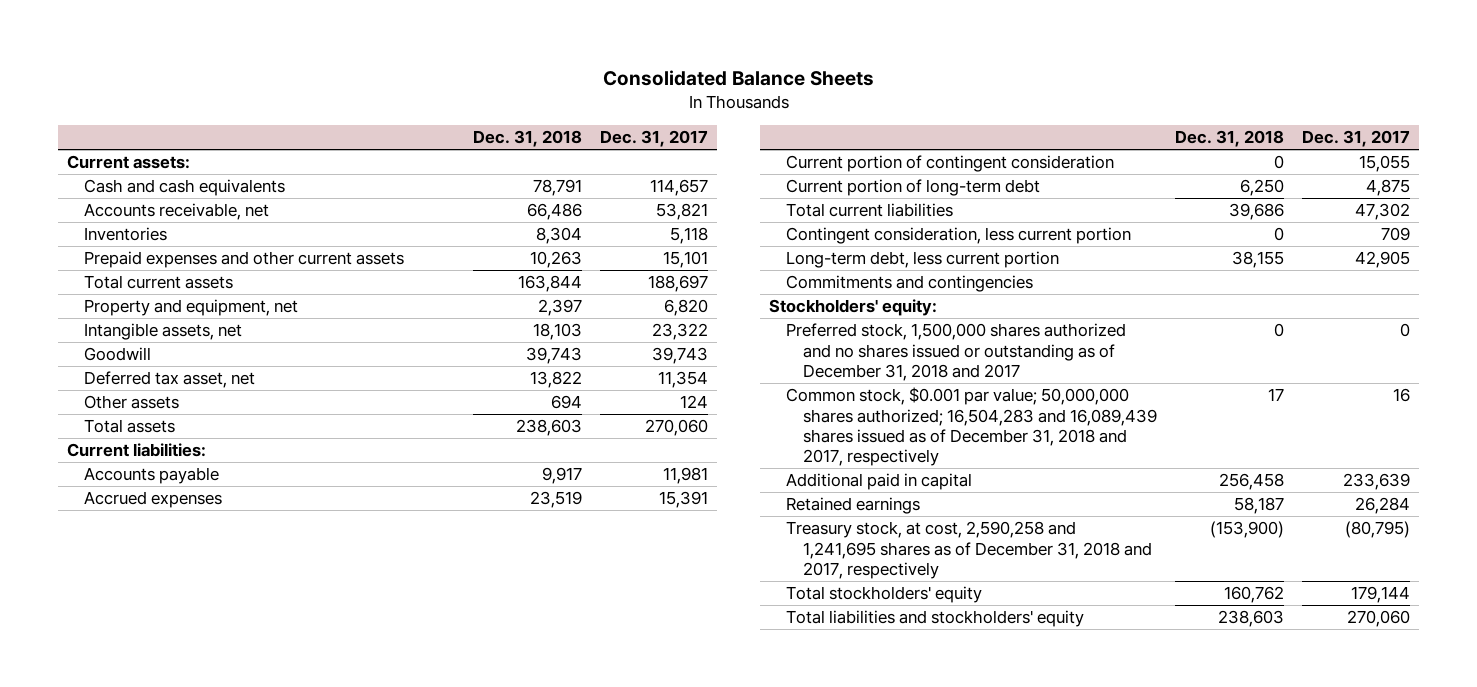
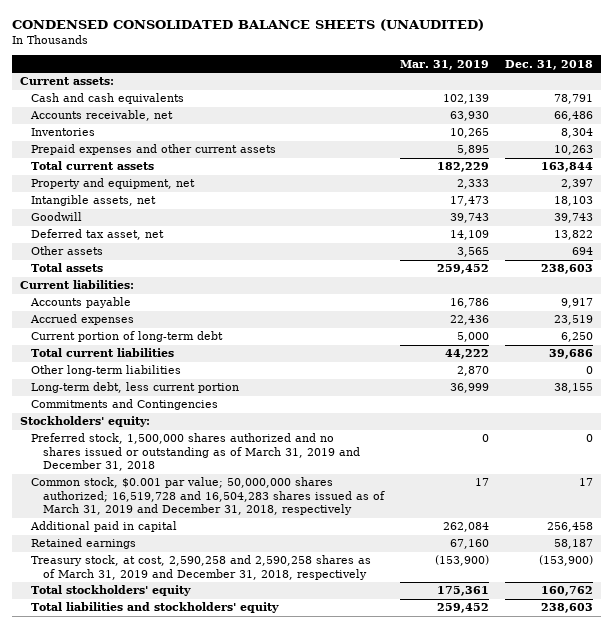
[602,69,874,86] Consolidated Balance Sheets -> [12,19,485,32] CONDENSED CONSOLIDATED BALANCE SHEETS (UNAUDITED)
[600,129,709,147] Dec. 31, 2017 -> none
none -> [399,59,489,70] Mar. 31, 2019
[786,155,1115,173] Current portion of contingent consideration -> none
[786,227,1132,245] Contingent consideration, less current portion -> none
none -> [31,365,182,377] Other long-term liabilities
[786,275,1034,293] Commitments and contingencies -> [31,399,219,411] Commitments and Contingencies
[786,323,1127,381] Preferred stock, 1,500,000 shares authorized and no shares issued or outstanding as of December 31, 2018 and 2017 -> [31,433,360,472] Preferred stock, 1,500,000 shares authorized and no shares issued or outstanding as of March 31, 2019 and December 31, 2018
[786,387,1158,467] Common stock, $0.001 par value; 50,000,000 shares authorized; 16,504,283 and 16,089,439 shares issued as of December 31, 2018 and 2017, respectively -> [31,477,385,516] Common stock, $0.001 par value; 50,000,000 shares authorized; 16,519,728 and 16,504,283 shares issued as of March 31, 2019 and December 31, 2018, respectively
[786,521,1153,579] Treasury stock, at cost, 2,590,258 and 1,241,695 shares as of December 31, 2018 and 2017, respectively -> [31,555,372,580] Treasury stock, at cost, 2,590,258 and 2,590,258 shares as of March 31, 2019 and December 31, 2018, respectively

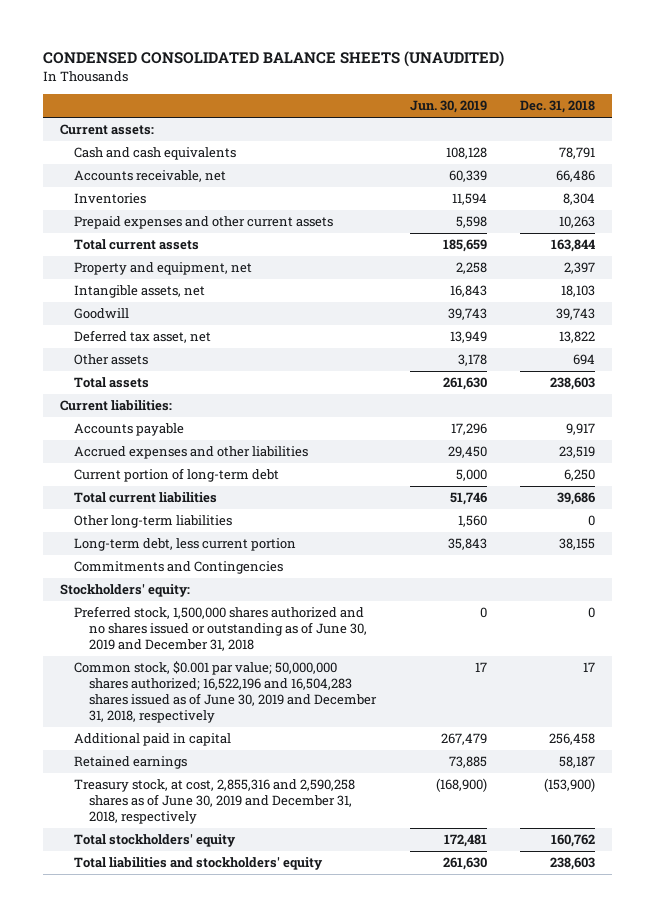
[399,59,489,70] Mar. 31, 2019 -> none
none -> [409,100,487,114] Jun. 30, 2019
[30,314,135,326] Accrued expenses -> [74,446,309,460] Accrued expenses and other liabilities
[31,433,360,472] Preferred stock, 1,500,000 shares authorized and no shares issued or outstanding as of March 31, 2019 and December 31, 2018 -> [74,606,368,651] Preferred stock, 1,500,000 shares authorized and no shares issued or outstanding as of June 30, 2019 and December 31, 2018
[31,477,385,516] Common stock, $0.001 par value; 50,000,000 shares authorized; 16,519,728 and 16,504,283 shares issued as of March 31, 2019 and December 31, 2018, respectively -> [74,661,378,723] Common stock, $0.001 par value; 50,000,000 shares authorized; 16,522,196 and 16,504,283 shares issued as of June 30, 2019 and December 31, 2018, respectively
[31,555,372,580] Treasury stock, at cost, 2,590,258 and 2,590,258 shares as of March 31, 2019 and December 31, 2018, respectively -> [74,779,356,824] Treasury stock, at cost, 2,855,316 and 2,590,258 shares as of June 30, 2019 and December 31, 2018, respectively

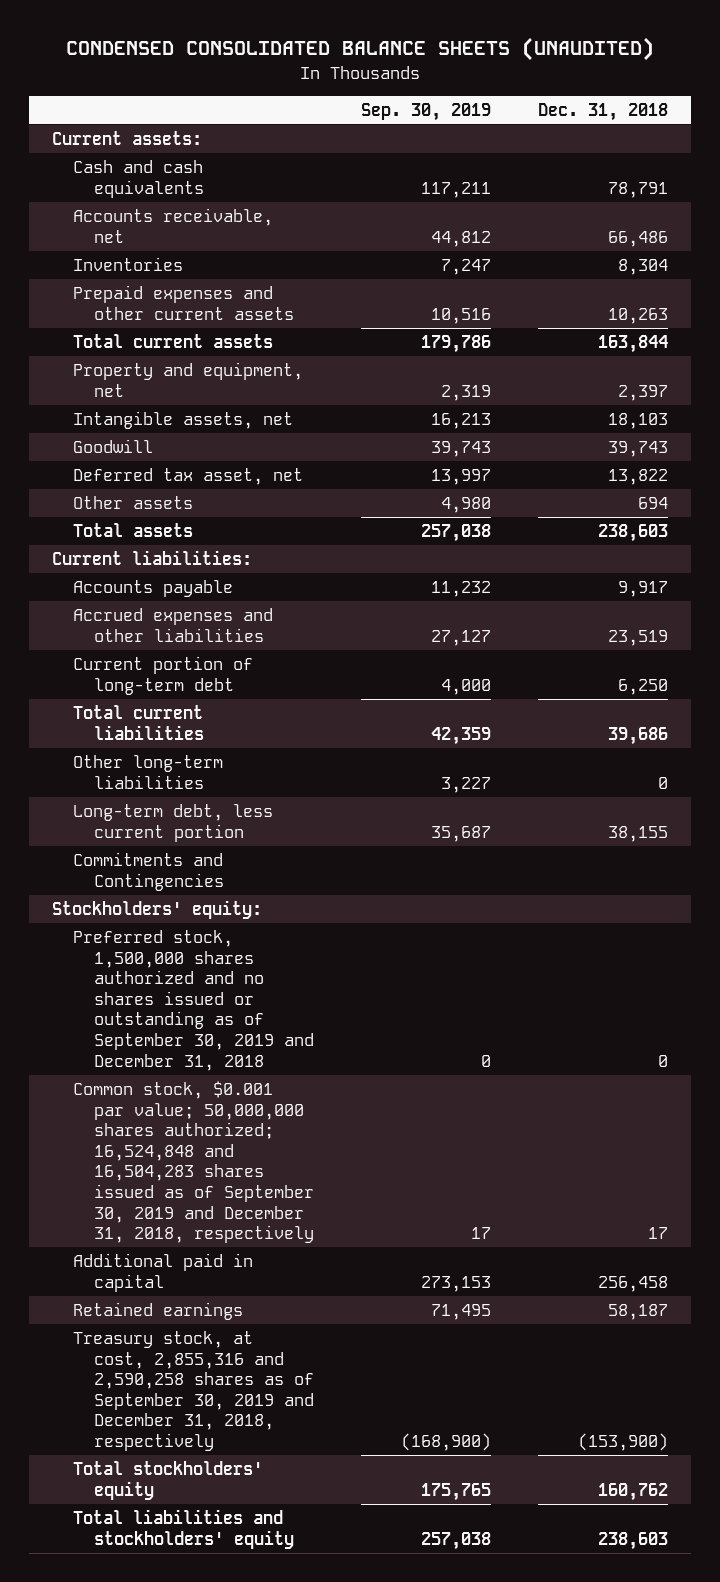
[409,100,487,114] Jun. 30, 2019 -> none
none -> [361,102,492,121] Sep. 30, 2019
[74,606,368,651] Preferred stock, 1,500,000 shares authorized and no shares issued or outstanding as of June 30, 2019 and December 31, 2018 -> [73,930,315,1071] Preferred stock, 1,500,000 shares authorized and no shares issued or outstanding as of September 30, 2019 and December 31, 2018
[74,661,378,723] Common stock, $0.001 par value; 50,000,000 shares authorized; 16,522,196 and 16,504,283 shares issued as of June 30, 2019 and December 31, 2018, respectively -> [73,1081,315,1244] Common stock, $0.001 par value; 50,000,000 shares authorized; 16,524,848 and 16,504,283 shares issued as of September 30, 2019 and December 31, 2018, respectively
[74,779,356,824] Treasury stock, at cost, 2,855,316 and 2,590,258 shares as of June 30, 2019 and December 31, 2018, respectively -> [73,1331,315,1451] Treasury stock, at cost, 2,855,316 and 2,590,258 shares as of September 30, 2019 and December 31, 2018, respectively

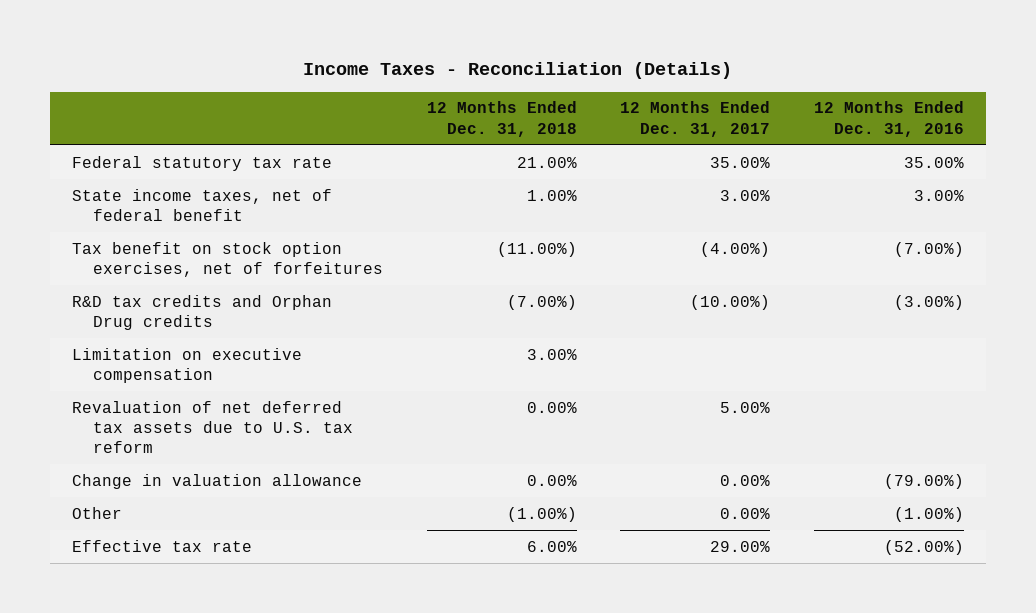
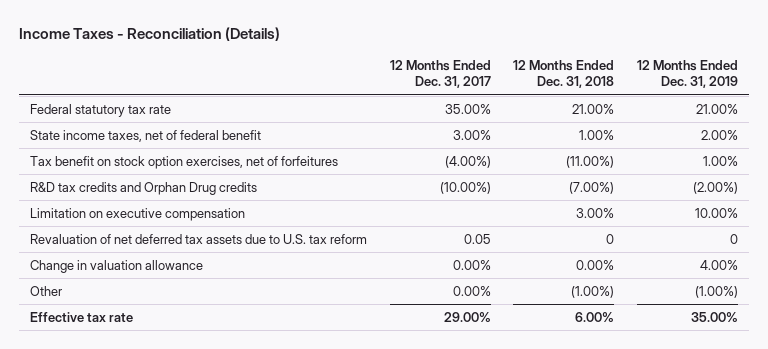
[814,101,965,137] 12 Months Ended Dec. 31, 2016 -> none
none -> [636,59,738,89] 12 Months Ended Dec. 31, 2019
[526,401,577,413] 0.00% -> [606,233,615,244] 0
[720,401,771,413] 5.00% -> [463,233,491,244] 0.05

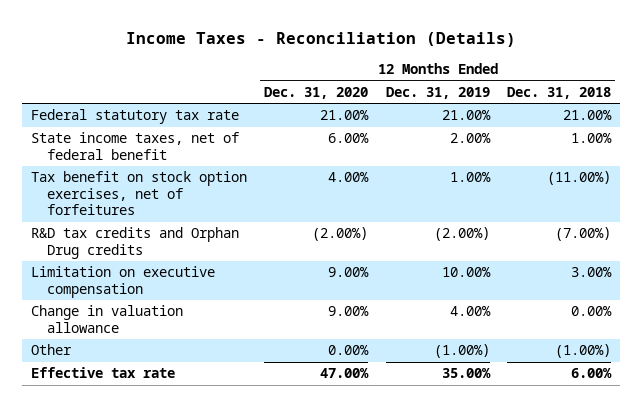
[389,59,491,89] 12 Months Ended Dec. 31, 2017 -> none
none -> [264,86,369,99] Dec. 31, 2020
[30,233,368,244] Revaluation of net deferred tax assets due to U.S. tax reform -> none

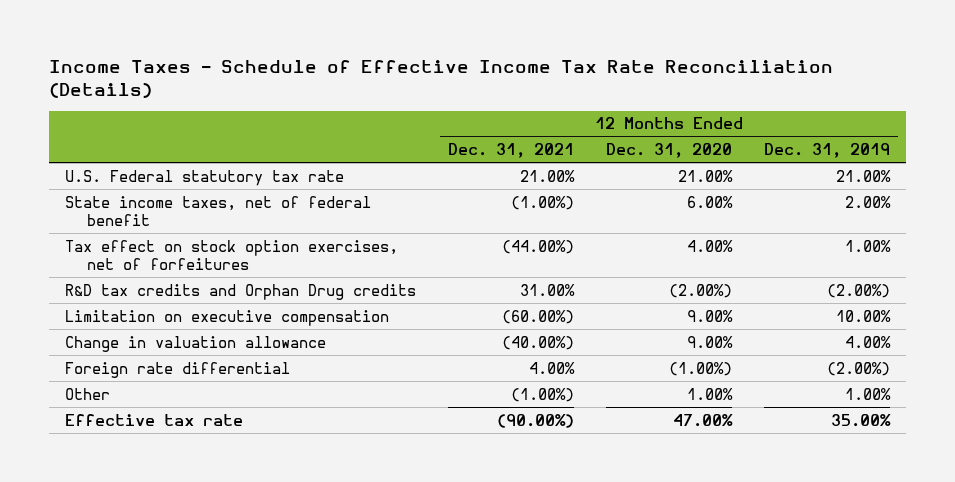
[125,31,516,47] Income Taxes - Reconciliation (Details) -> [49,59,834,98] Income Taxes - Schedule of Effective Income Tax Rate Reconciliation (Details)
[507,86,612,99] Dec. 31, 2018 -> none
none -> [448,142,575,158] Dec. 31, 2021
[30,109,239,125] Federal statutory tax rate -> [65,169,345,186] U.S. Federal statutory tax rate
[30,171,247,216] Tax benefit on stock option exercises, net of forfeitures -> [65,239,399,271] Tax effect on stock option exercises, net of forfeitures
none -> [65,361,291,378] Foreign rate differential
[328,345,370,356] 0.00% -> [687,387,734,400] 1.00%
[433,344,490,359] (1.00%) -> [844,387,891,400] 1.00%

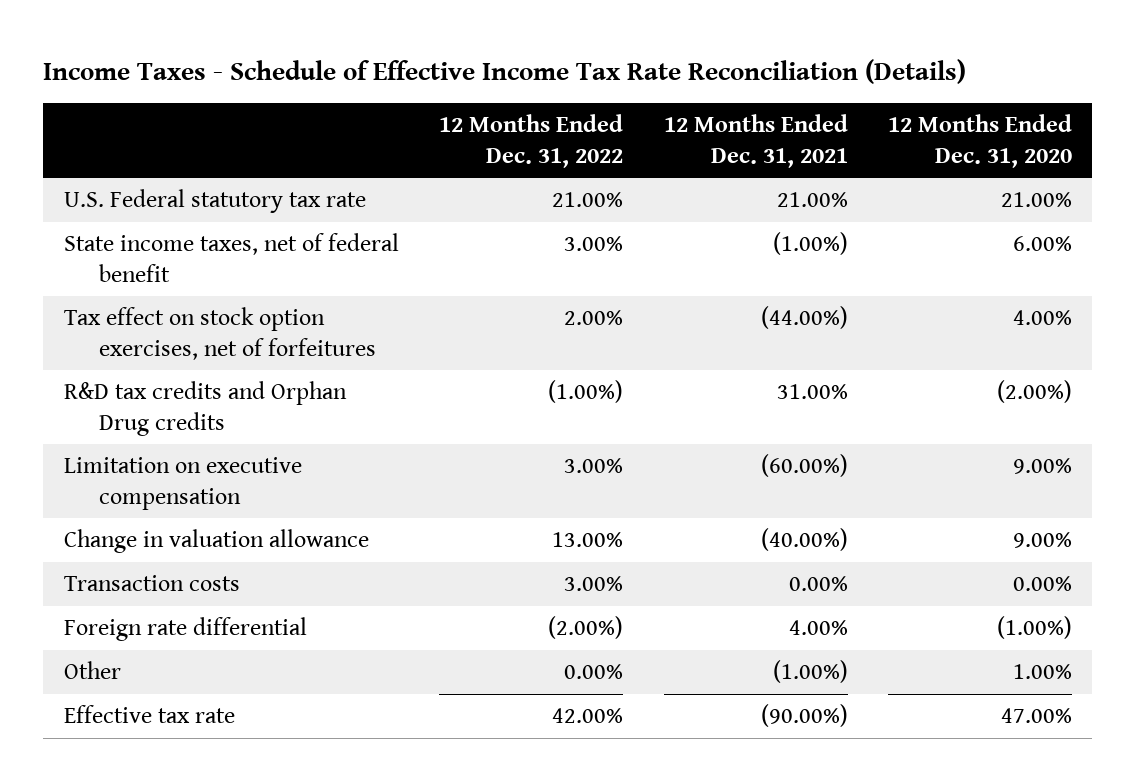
[763,142,890,158] Dec. 31, 2019 -> none
none -> [439,114,624,168] 12 Months Ended Dec. 31, 2022
none -> [63,575,240,592] Transaction costs

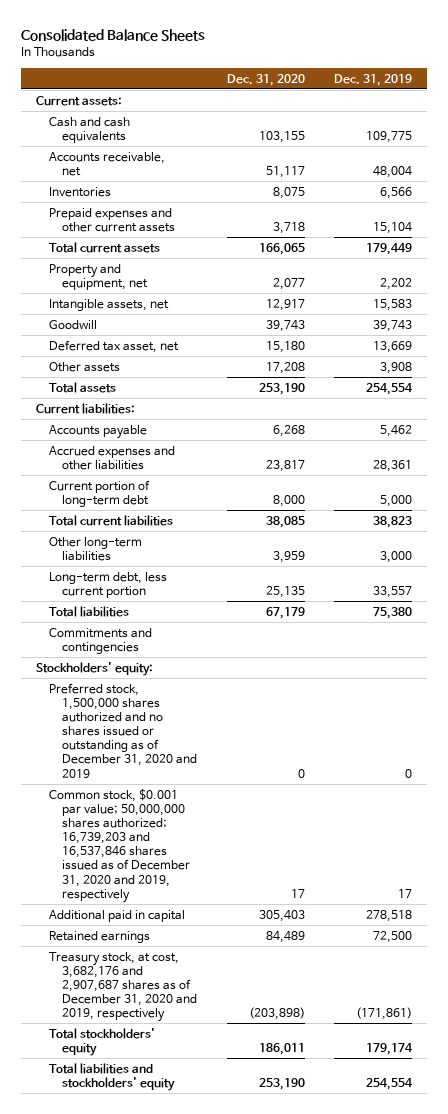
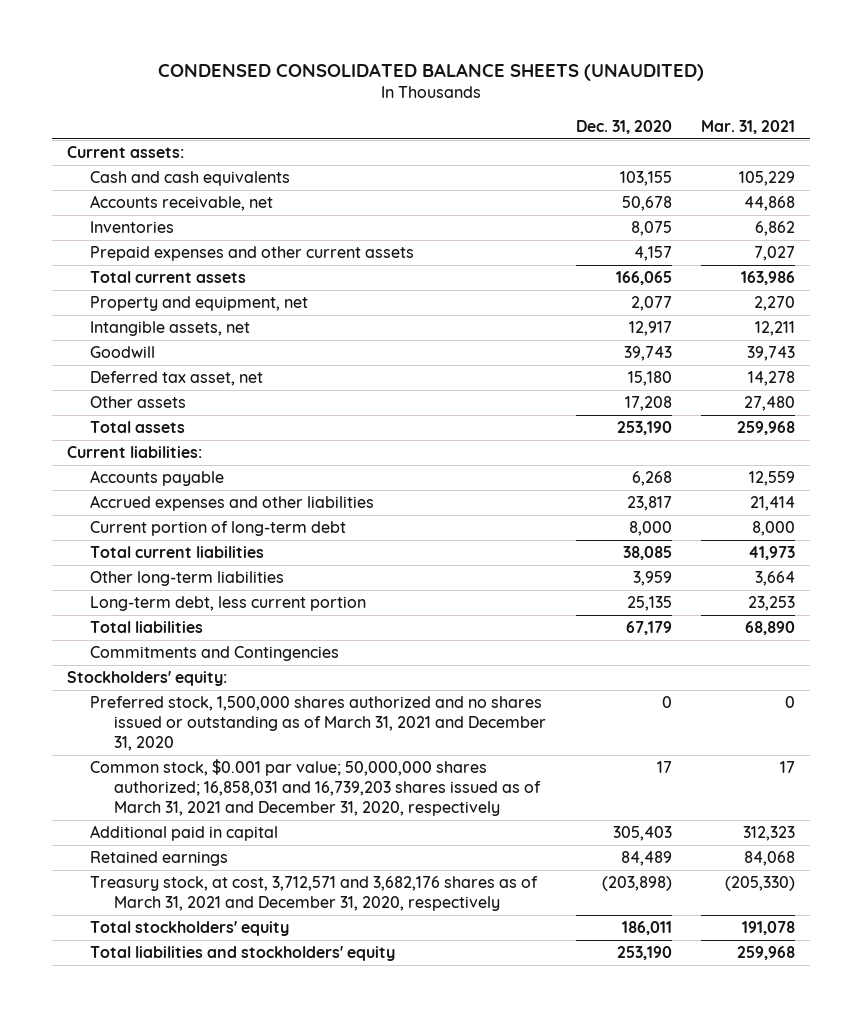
[21,28,206,41] Consolidated Balance Sheets -> [158,62,705,81] CONDENSED CONSOLIDATED BALANCE SHEETS (UNAUDITED)
[334,73,413,86] Dec. 31, 2019 -> none
none -> [701,119,796,134] Mar. 31, 2021
[265,165,305,178] 51,117 -> [621,196,672,212] 50,678
[272,221,305,234] 3,718 -> [633,246,672,262] 4,157
[49,627,153,654] Commitments and contingencies -> [90,646,340,662] Commitments and Contingencies
[49,682,198,778] Preferred stock, 1,500,000 shares authorized and no shares issued or outstanding as of December 31, 2020 and 2019 -> [90,696,547,752] Preferred stock, 1,500,000 shares authorized and no shares issued or outstanding as of March 31, 2021 and December 31, 2020
[49,788,191,903] Common stock, $0.001 par value; 50,000,000 shares authorized; 16,739,203 and 16,537,846 shares issued as of December 31, 2020 and 2019, respectively -> [90,759,542,817] Common stock, $0.001 par value; 50,000,000 shares authorized; 16,858,031 and 16,739,203 shares issued as of March 31, 2021 and December 31, 2020, respectively
[49,951,198,1023] Treasury stock, at cost, 3,682,176 and 2,907,687 shares as of December 31, 2020 and 2019, respectively -> [90,876,539,912] Treasury stock, at cost, 3,712,571 and 3,682,176 shares as of March 31, 2021 and December 31, 2020, respectively

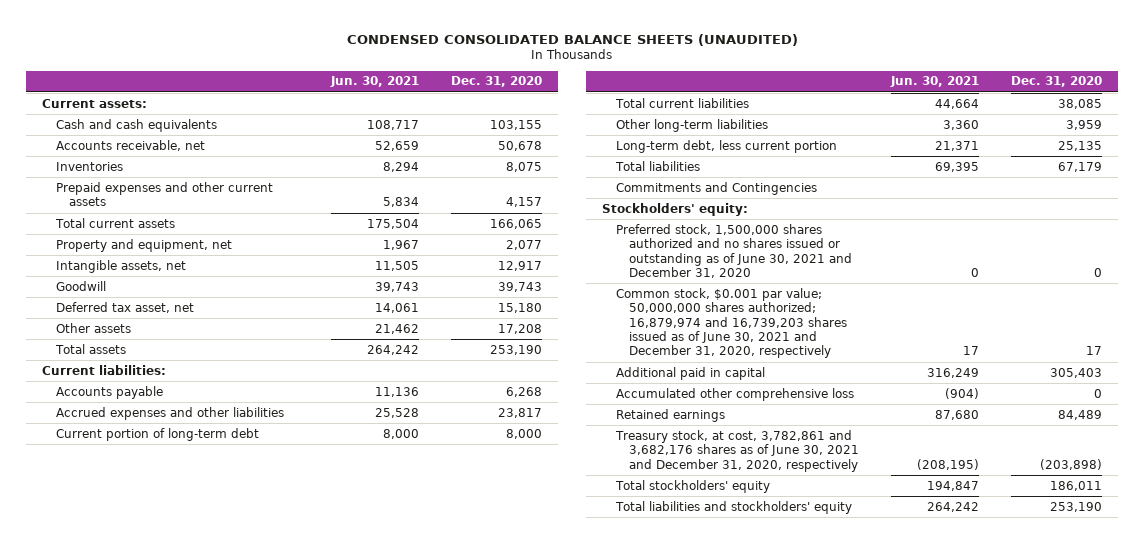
[701,119,796,134] Mar. 31, 2021 -> none
none -> [330,76,420,88] Jun. 30, 2021
[90,696,547,752] Preferred stock, 1,500,000 shares authorized and no shares issued or outstanding as of March 31, 2021 and December 31, 2020 -> [615,223,853,279] Preferred stock, 1,500,000 shares authorized and no shares issued or outstanding as of June 30, 2021 and December 31, 2020
[90,759,542,817] Common stock, $0.001 par value; 50,000,000 shares authorized; 16,858,031 and 16,739,203 shares issued as of March 31, 2021 and December 31, 2020, respectively -> [615,287,848,359] Common stock, $0.001 par value; 50,000,000 shares authorized; 16,879,974 and 16,739,203 shares issued as of June 30, 2021 and December 31, 2020, respectively
none -> [615,387,854,401] Accumulated other comprehensive loss
[90,876,539,912] Treasury stock, at cost, 3,712,571 and 3,682,176 shares as of March 31, 2021 and December 31, 2020, respectively -> [614,429,860,472] Treasury stock, at cost, 3,782,861 and 3,682,176 shares as of June 30, 2021 and December 31, 2020, respectively

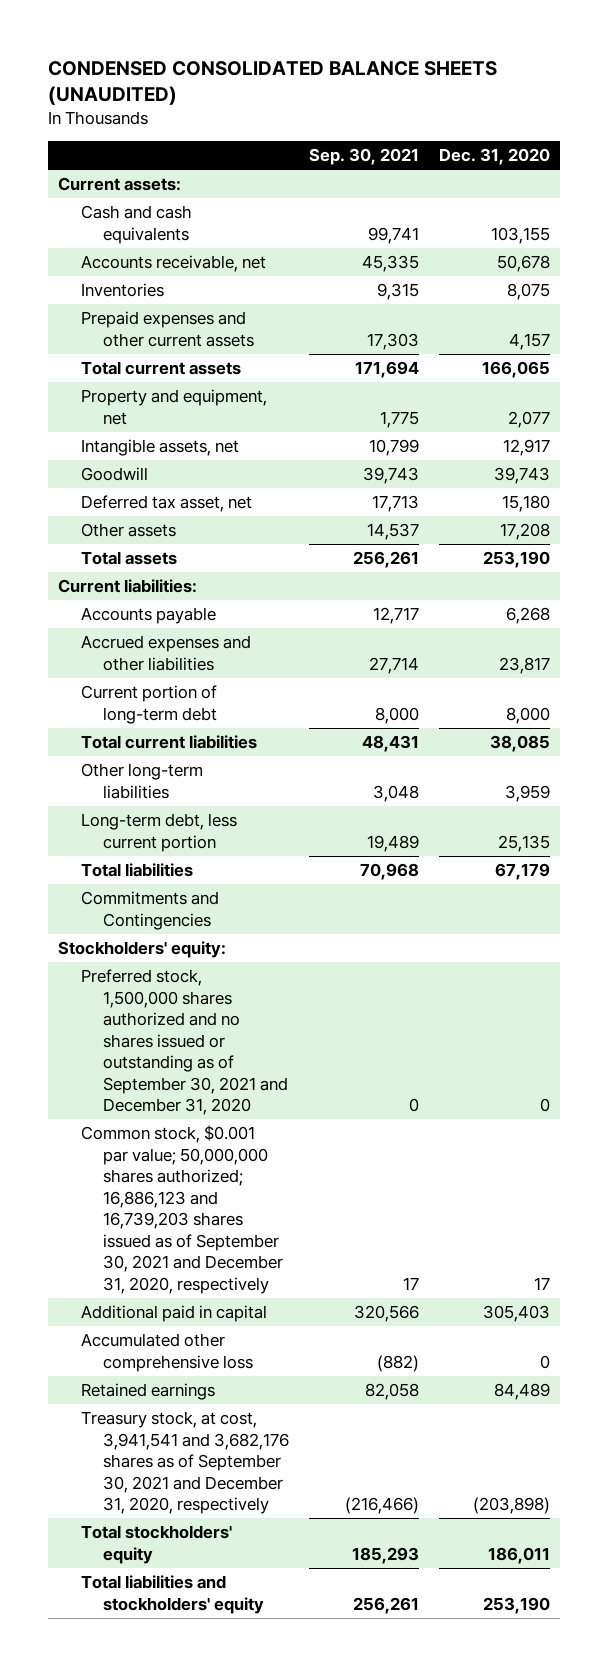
[330,76,420,88] Jun. 30, 2021 -> none
none -> [309,147,420,165] Sep. 30, 2021
[615,223,853,279] Preferred stock, 1,500,000 shares authorized and no shares issued or outstanding as of June 30, 2021 and December 31, 2020 -> [80,969,289,1116] Preferred stock, 1,500,000 shares authorized and no shares issued or outstanding as of September 30, 2021 and December 31, 2020
[615,287,848,359] Common stock, $0.001 par value; 50,000,000 shares authorized; 16,879,974 and 16,739,203 shares issued as of June 30, 2021 and December 31, 2020, respectively -> [80,1125,284,1294] Common stock, $0.001 par value; 50,000,000 shares authorized; 16,886,123 and 16,739,203 shares issued as of September 30, 2021 and December 31, 2020, respectively
[614,429,860,472] Treasury stock, at cost, 3,782,861 and 3,682,176 shares as of June 30, 2021 and December 31, 2020, respectively -> [80,1411,290,1515] Treasury stock, at cost, 3,941,541 and 3,682,176 shares as of September 30, 2021 and December 31, 2020, respectively

